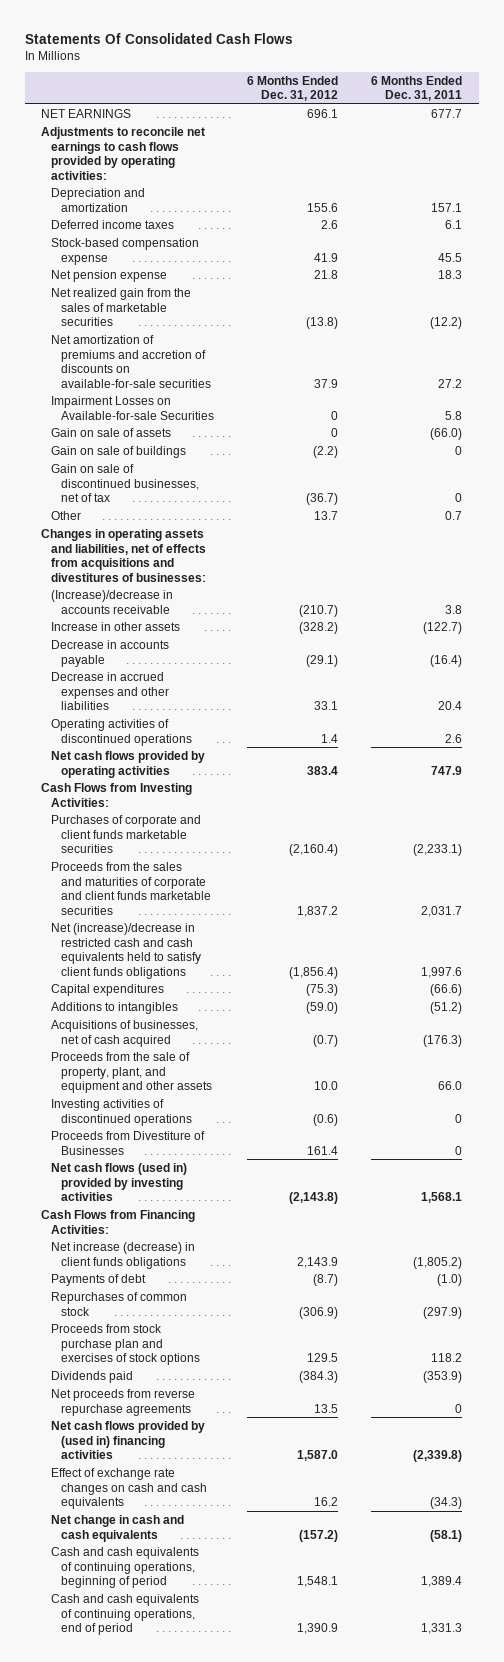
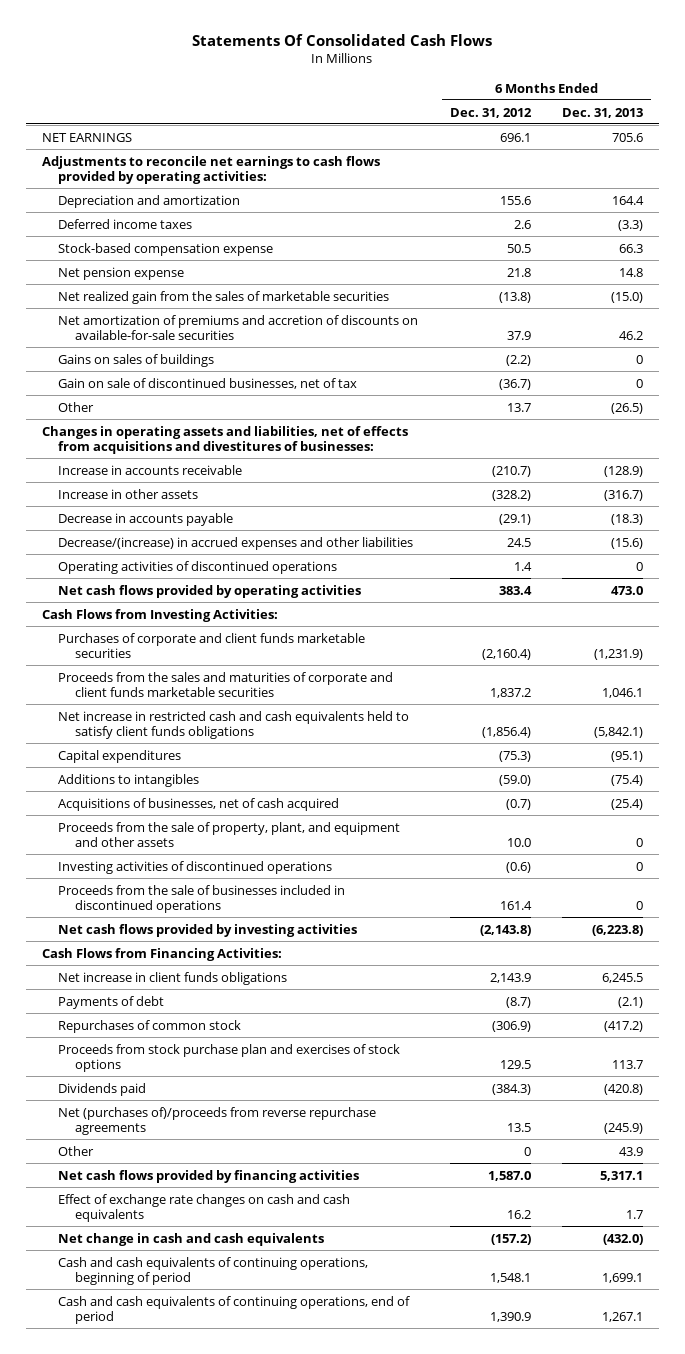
[371,75,463,102] 6 Months Ended Dec. 31, 2011 -> none
none -> [562,107,644,118] Dec. 31, 2013
[314,252,339,262] 41.9 -> [506,243,531,253] 50.5
[51,395,215,420] Impairment Losses on Available-for-sale Securities -> none
[51,427,172,437] Gain on sale of assets -> none
[51,445,187,458] Gain on sale of buildings -> [58,353,215,367] Gains on sales of buildings
[51,589,174,614] (Increase)/decrease in accounts receivable -> [58,464,243,475] Increase in accounts receivable
[51,671,170,711] Decrease in accrued expenses and other liabilities -> [58,536,414,550] Decrease/(increase) in accrued expenses and other liabilities
[314,701,339,711] 33.1 -> [506,537,531,547] 24.5
[51,922,202,979] Net (increase)/decrease in restricted cash and cash equivalents held to satisfy client funds obligations -> [58,710,410,739] Net increase in restricted cash and cash equivalents held to satisfy client funds obligations
[51,1130,206,1155] Proceeds from Divestiture of Businesses -> [58,884,346,913] Proceeds from the sale of businesses included in discontinued operations
[51,1162,188,1202] Net cash flows (used in) provided by investing activities -> [58,923,358,937] Net cash flows provided by investing activities
[51,1241,196,1269] Net increase (decrease) in client funds obligations -> [58,971,288,985] Net increase in client funds obligations
[51,1388,196,1416] Net proceeds from reverse repurchase agreements -> [58,1106,377,1135] Net (purchases of)/proceeds from reverse repurchase agreements
none -> [58,1145,95,1156] Other
[51,1420,206,1460] Net cash flows provided by (used in) financing activities -> [58,1169,360,1183] Net cash flows provided by financing activities

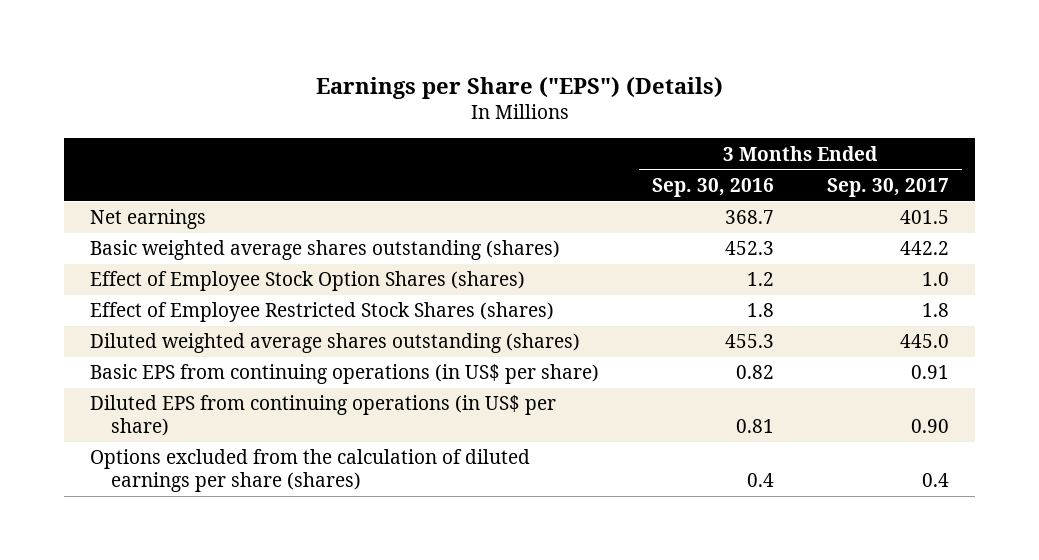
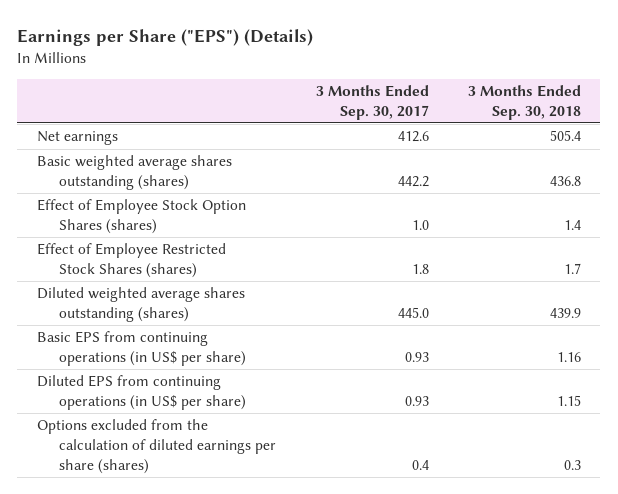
[652,178,775,198] Sep. 30, 2016 -> none
none -> [467,85,581,120] 3 Months Ended Sep. 30, 2018
[899,210,949,225] 401.5 -> [397,131,429,143] 412.6
[910,365,949,380] 0.91 -> [404,351,429,362] 0.93
[910,419,949,434] 0.90 -> [404,395,429,406] 0.93

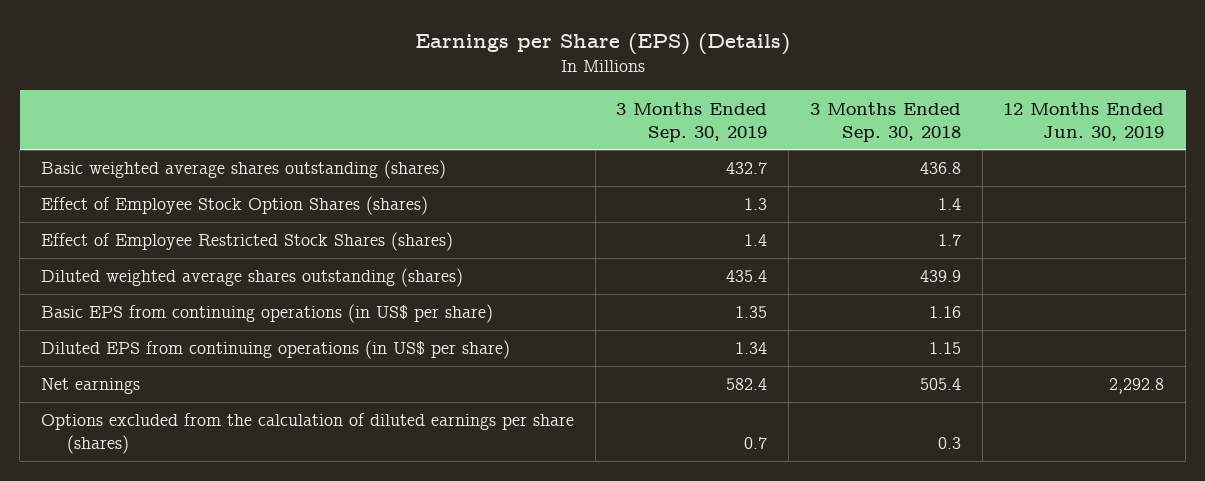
[17,28,314,46] Earnings per Share ("EPS") (Details) -> [414,32,790,55] Earnings per Share (EPS) (Details)
[315,85,429,120] 3 Months Ended Sep. 30, 2017 -> none
none -> [616,101,768,142] 3 Months Ended Sep. 30, 2019
none -> [1003,101,1165,141] 12 Months Ended Jun. 30, 2019
[36,131,118,146] Net earnings -> [40,378,140,395] Net earnings

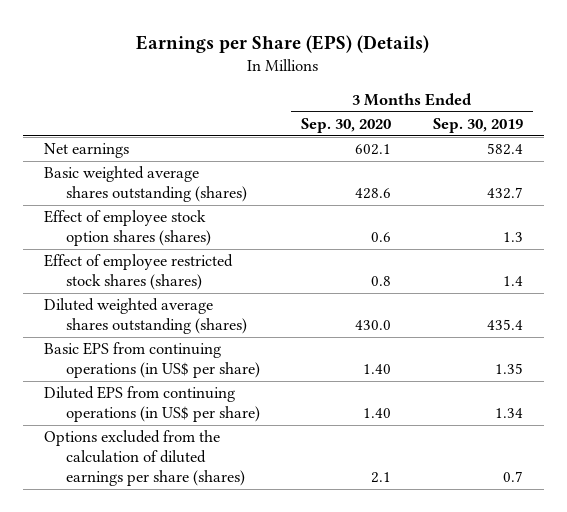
[809,101,961,142] 3 Months Ended Sep. 30, 2018 -> none
[1003,101,1165,141] 12 Months Ended Jun. 30, 2019 -> none
none -> [301,118,392,134] Sep. 30, 2020
[40,378,140,395] Net earnings -> [43,143,129,159] Net earnings
[40,196,428,216] Effect of Employee Stock Option Shares (shares) -> [43,210,211,247] Effect of employee stock option shares (shares)
[40,232,453,252] Effect of Employee Restricted Stock Shares (shares) -> [43,254,233,291] Effect of employee restricted stock shares (shares)

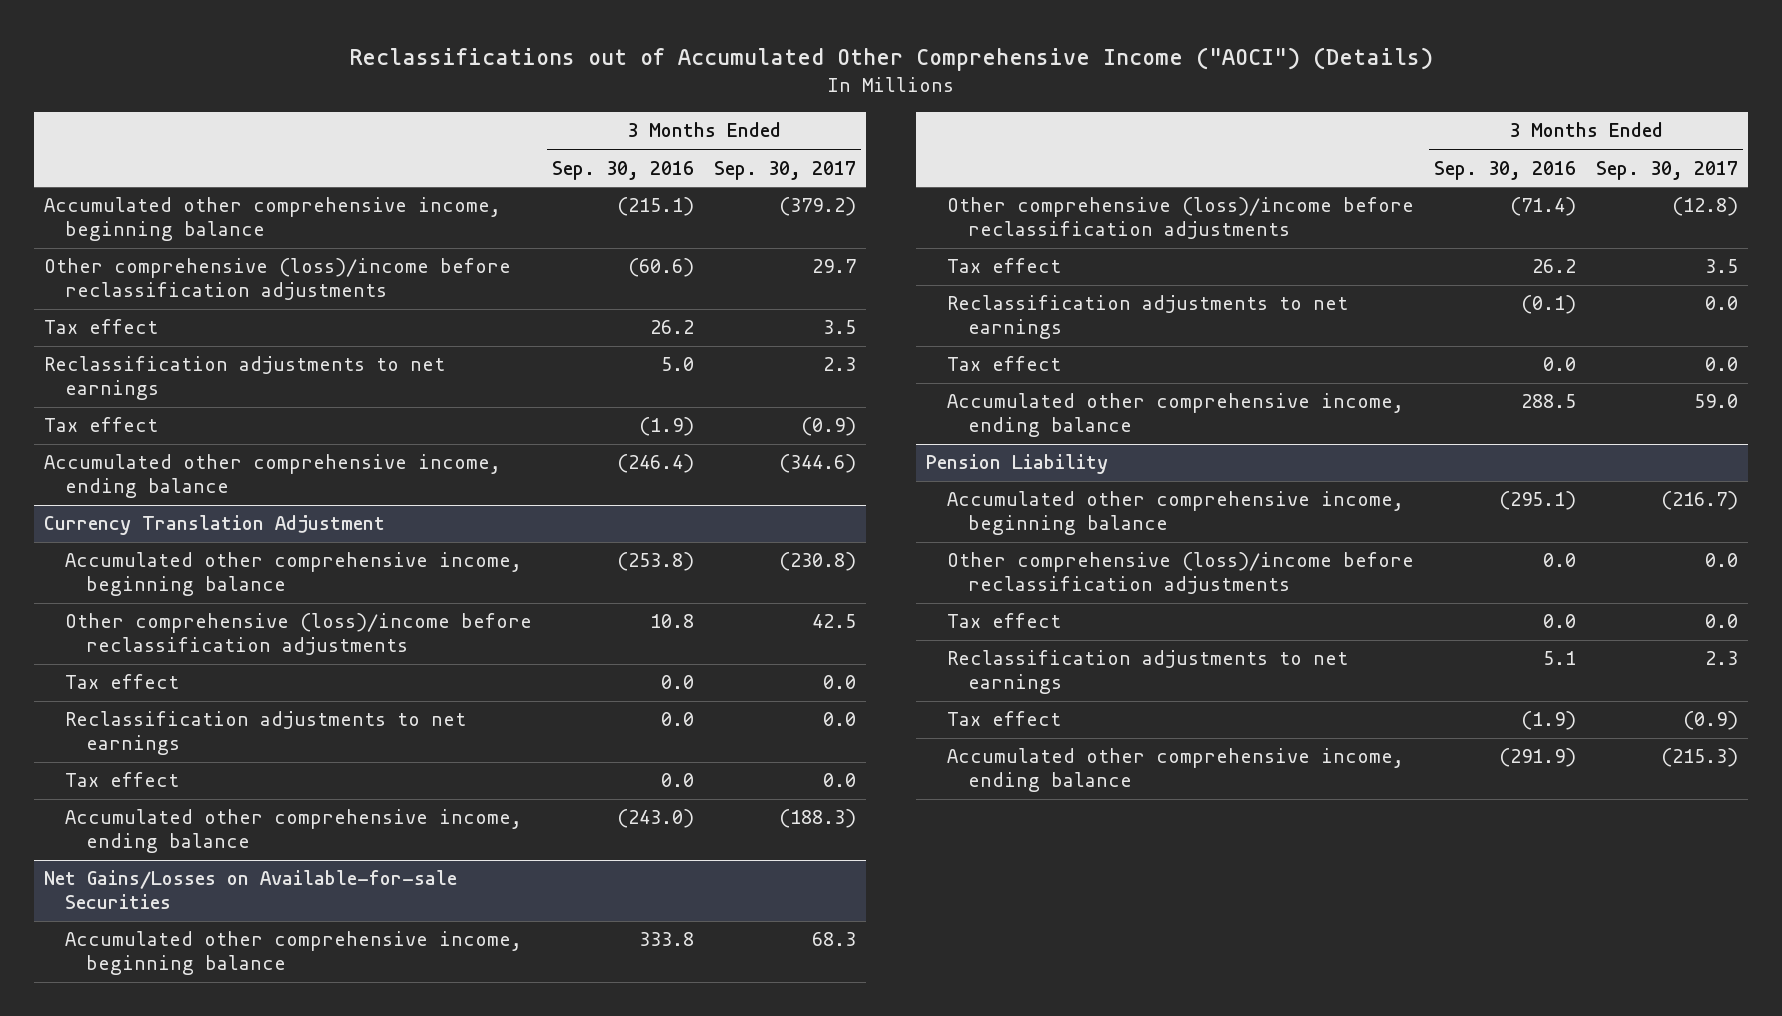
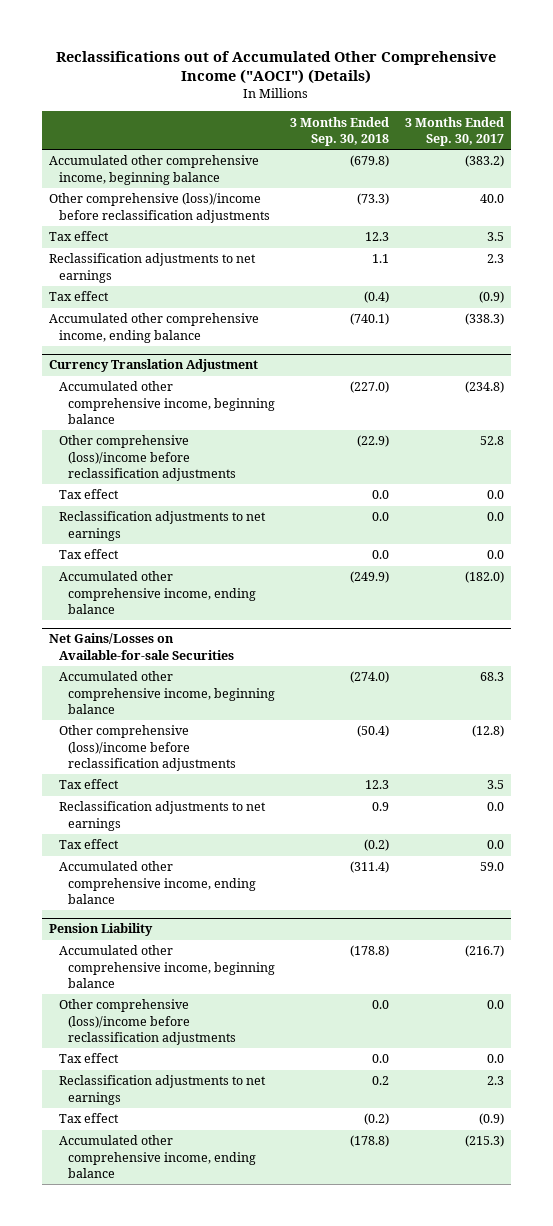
[552,160,695,180] Sep. 30, 2016 -> none
none -> [290,116,390,146] 3 Months Ended Sep. 30, 2018
[779,197,857,217] (379.2) -> [464,155,504,168] (383.2)
[812,259,857,274] 29.7 -> [479,194,504,204] 40.0
[779,454,857,474] (344.6) -> [464,313,504,326] (338.3)
[779,552,857,572] (230.8) -> [464,381,504,394] (234.8)
[812,614,857,629] 42.5 -> [479,436,504,446] 52.8
[779,809,857,829] (188.3) -> [464,571,504,584] (182.0)

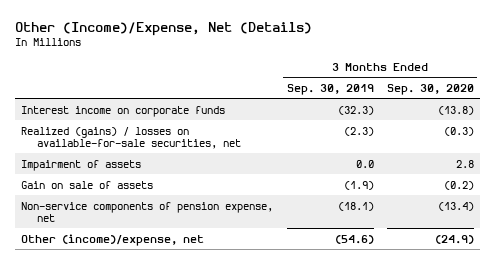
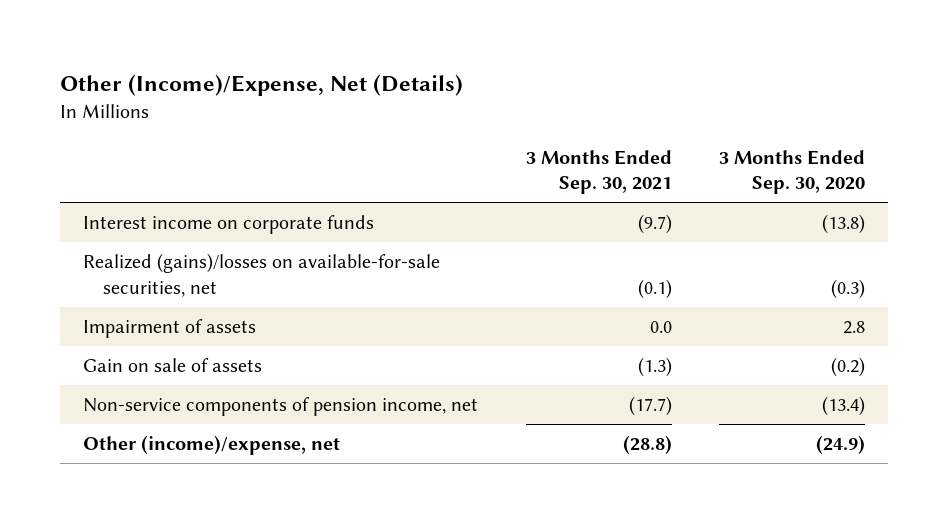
[286,84,374,96] Sep. 30, 2019 -> none
none -> [525,149,672,195] 3 Months Ended Sep. 30, 2021
[21,126,241,149] Realized (gains) / losses on available-for-sale securities, net -> [83,253,441,297] Realized (gains)/losses on available-for-sale securities, net
[21,201,274,222] Non-service components of pension expense, net -> [83,397,479,417] Non-service components of pension income, net

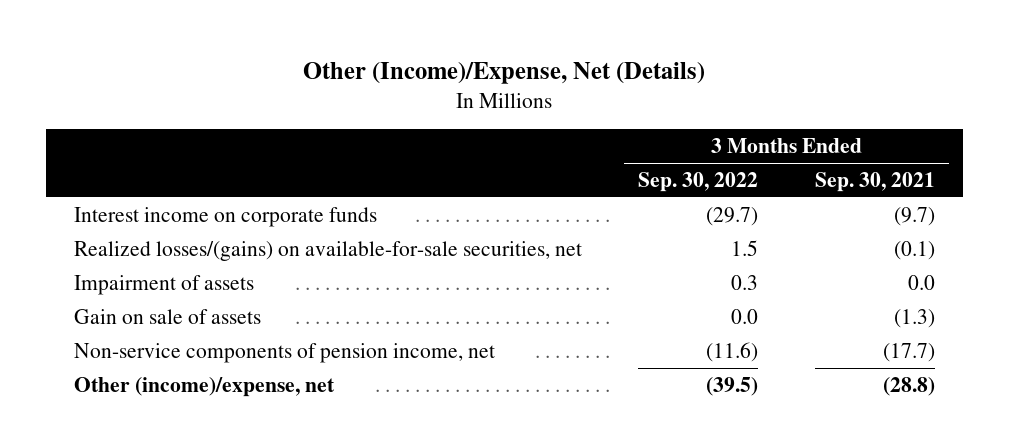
[718,149,865,195] 3 Months Ended Sep. 30, 2020 -> none
none -> [638,172,759,193] Sep. 30, 2022
[83,253,441,297] Realized (gains)/losses on available-for-sale securities, net -> [73,240,582,261] Realized losses/(gains) on available-for-sale securities, net

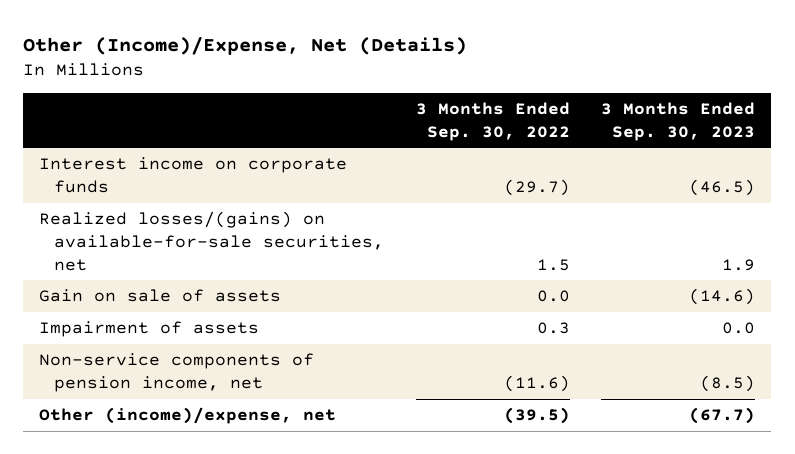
[814,172,935,193] Sep. 30, 2021 -> none
none -> [601,101,756,141] 3 Months Ended Sep. 30, 2023
[73,274,254,295] Impairment of assets -> [39,321,260,338] Impairment of assets

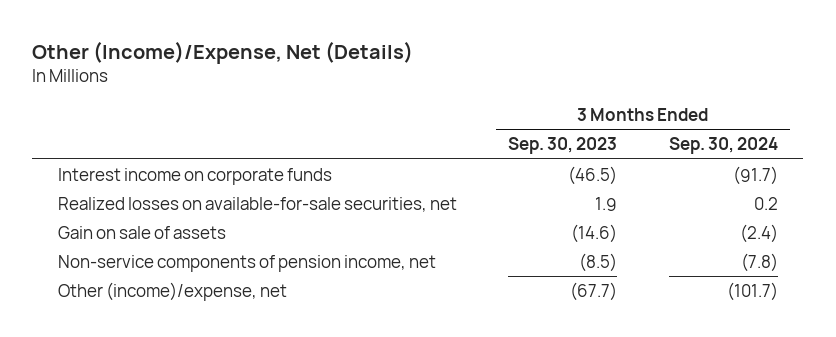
[415,101,570,141] 3 Months Ended Sep. 30, 2022 -> none
none -> [668,137,778,155] Sep. 30, 2024
[39,211,385,271] Realized losses/(gains) on available-for-sale securities, net -> [58,197,458,213] Realized losses on available-for-sale securities, net
[39,321,260,338] Impairment of assets -> none

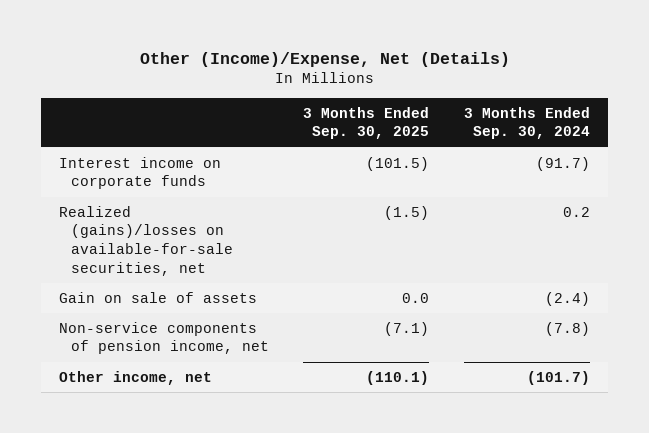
[508,137,618,155] Sep. 30, 2023 -> none
none -> [303,106,430,140] 3 Months Ended Sep. 30, 2025
[58,197,458,213] Realized losses on available-for-sale securities, net -> [58,205,233,276] Realized (gains)/losses on available-for-sale securities, net
[58,282,288,302] Other (income)/expense, net -> [58,370,212,385] Other income, net

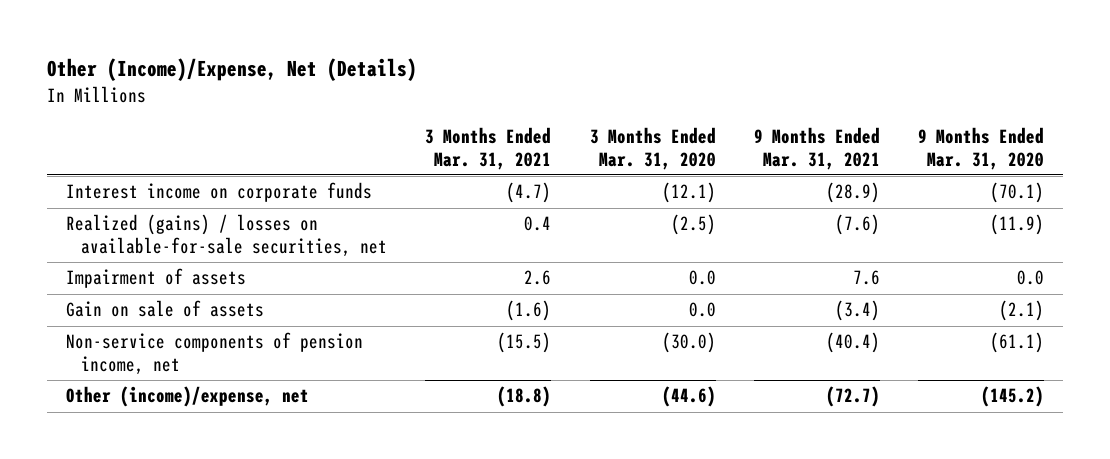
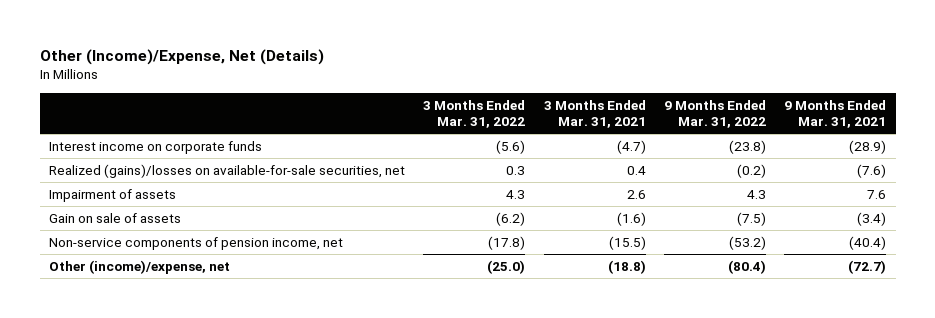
[589,126,716,170] 3 Months Ended Mar. 31, 2020 -> none
[918,126,1045,170] 9 Months Ended Mar. 31, 2020 -> none
none -> [423,99,526,129] 3 Months Ended Mar. 31, 2022
none -> [663,99,766,129] 9 Months Ended Mar. 31, 2022
[66,214,388,258] Realized (gains) / losses on available-for-sale securities, net -> [48,163,405,178] Realized (gains)/losses on available-for-sale securities, net

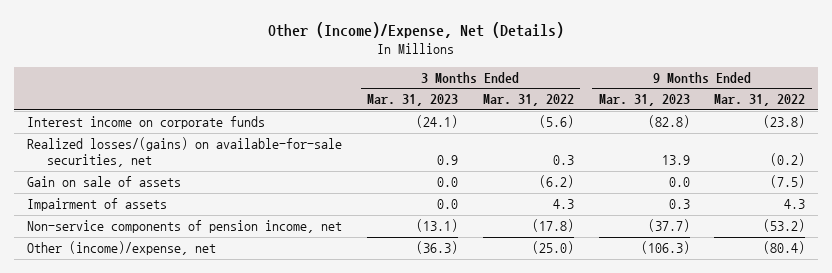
[543,99,646,129] 3 Months Ended Mar. 31, 2021 -> none
[784,99,887,129] 9 Months Ended Mar. 31, 2021 -> none
none -> [366,94,458,107] Mar. 31, 2023
none -> [598,94,690,107] Mar. 31, 2023
[48,163,405,178] Realized (gains)/losses on available-for-sale securities, net -> [26,137,342,168] Realized losses/(gains) on available-for-sale securities, net
[48,188,176,202] Impairment of assets -> [26,198,167,212] Impairment of assets

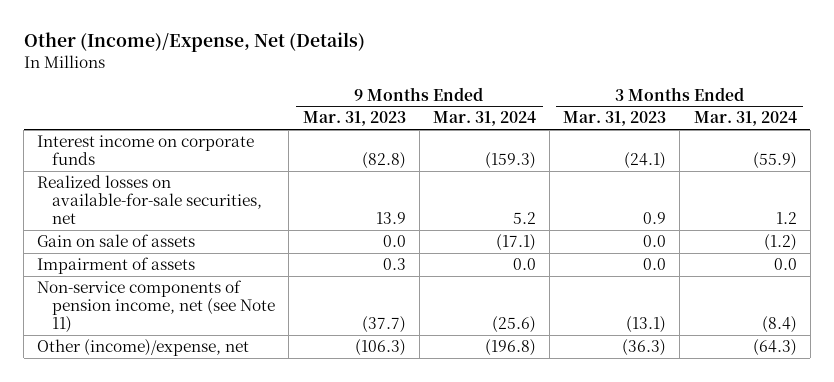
[482,94,574,107] Mar. 31, 2022 -> none
[714,94,806,107] Mar. 31, 2022 -> none
none -> [432,111,536,127] Mar. 31, 2024
none -> [693,111,797,127] Mar. 31, 2024
[26,137,342,168] Realized losses/(gains) on available-for-sale securities, net -> [37,175,263,225] Realized losses on available-for-sale securities, net
[26,220,342,234] Non-service components of pension income, net -> [37,280,276,334] Non-service components of pension income, net (see Note 11)

